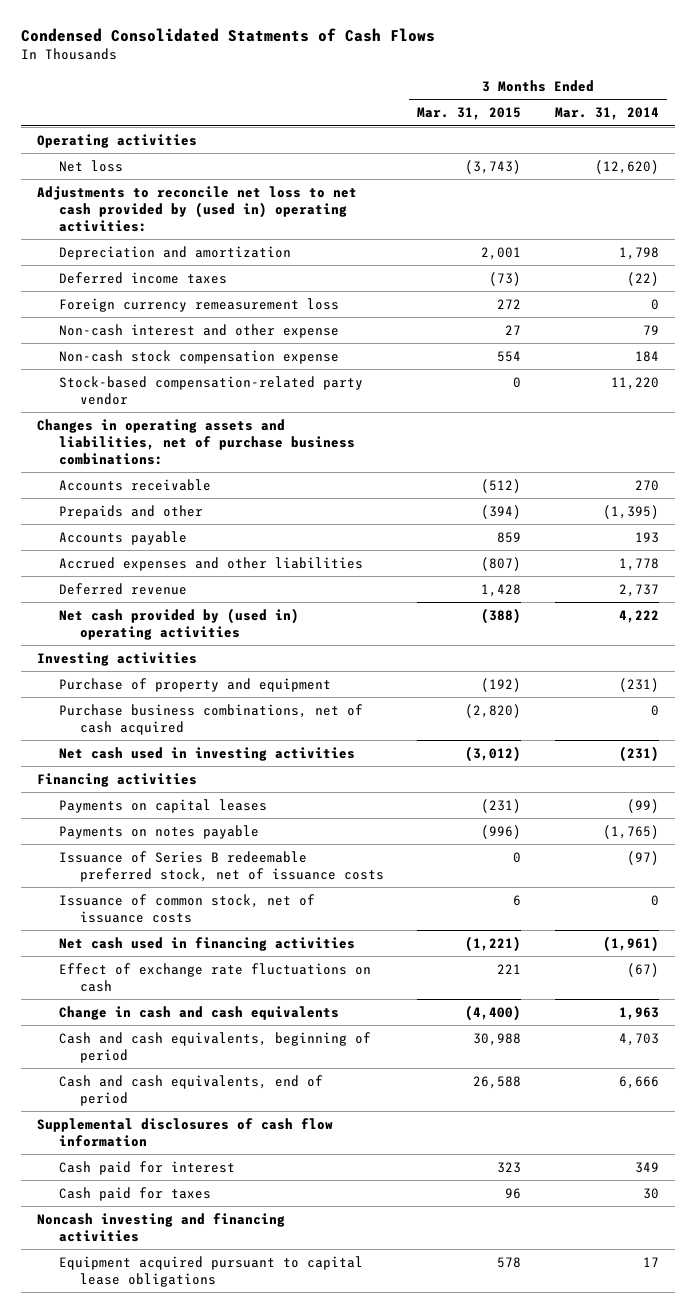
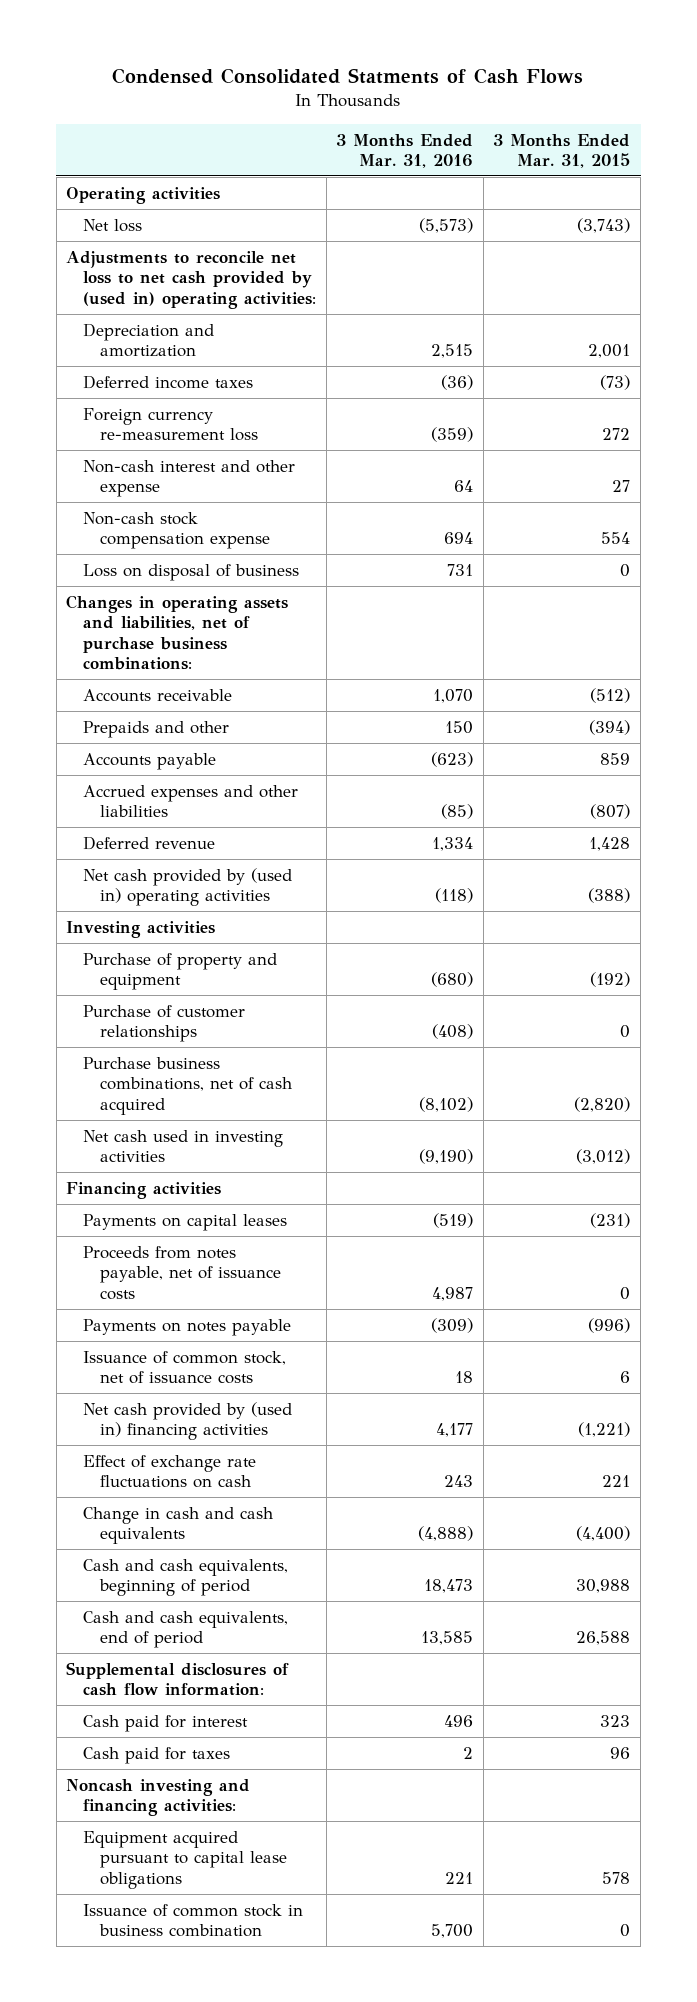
[554,107,659,121] Mar. 31, 2014 -> none
none -> [336,133,474,168] 3 Months Ended Mar. 31, 2016
[58,297,339,312] Foreign currency remeasurement loss -> [83,408,258,442] Foreign currency re-measurement loss
[58,375,363,405] Stock-based compensation-related party vendor -> none
none -> [83,564,300,582] Loss on disposal of business
none -> [83,1005,246,1043] Purchase of customer relationships
none -> [83,1246,281,1300] Proceeds from notes payable, net of issuance costs
[58,850,384,882] Issuance of Series B redeemable preferred stock, net of issuance costs -> none
[58,936,355,951] Net cash used in financing activities -> [83,1402,293,1441] Net cash provided by (used in) financing activities
[37,1117,334,1147] Supplemental disclosures of cash flow information -> [66,1662,290,1697] Supplemental disclosures of cash flow information:
[37,1212,286,1242] Noncash investing and financing activities -> [66,1779,251,1817] Noncash investing and financing activities:
none -> [83,1904,304,1938] Issuance of common stock in business combination

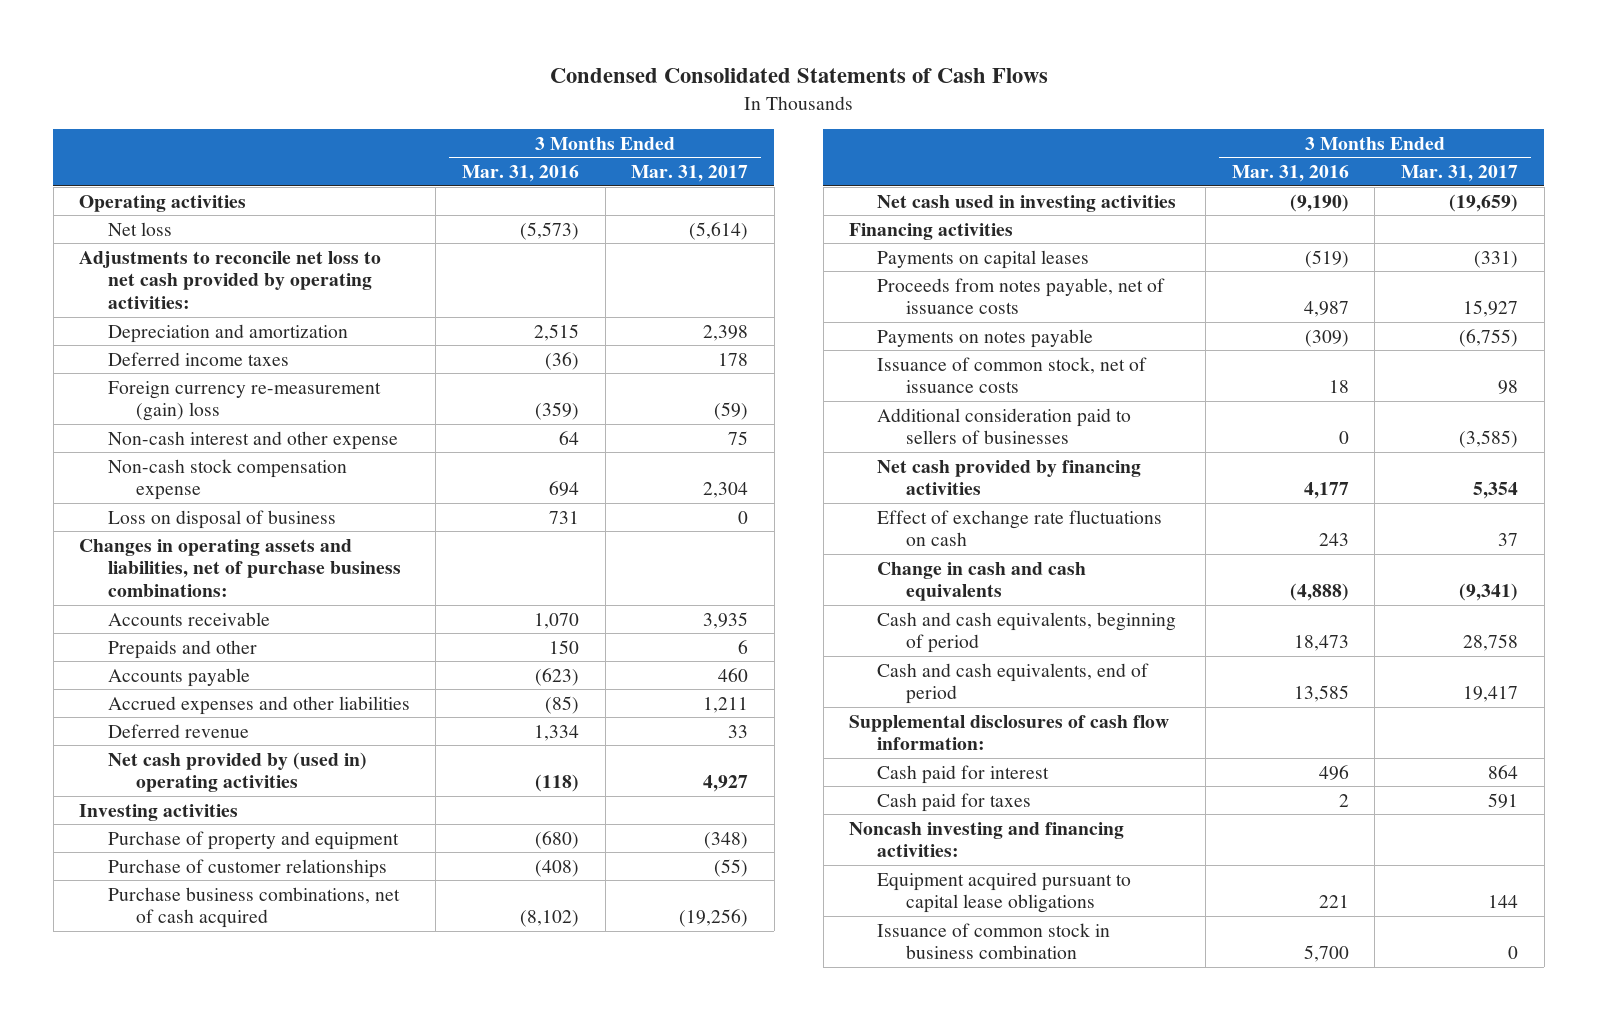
[112,68,584,85] Condensed Consolidated Statments of Cash Flows -> [549,68,1048,84] Condensed Consolidated Statements of Cash Flows
[493,133,631,168] 3 Months Ended Mar. 31, 2015 -> none
none -> [631,164,749,182] Mar. 31, 2017
[66,251,317,309] Adjustments to reconcile net loss to net cash provided by (used in) operating activities: -> [79,250,382,310] Adjustments to reconcile net loss to net cash provided by operating activities:
[83,408,258,442] Foreign currency re-measurement loss -> [107,380,381,422] Foreign currency re-measurement (gain) loss
none -> [877,407,1132,445] Additional consideration paid to sellers of businesses
[83,1402,293,1441] Net cash provided by (used in) financing activities -> [877,459,1142,496] Net cash provided by financing activities

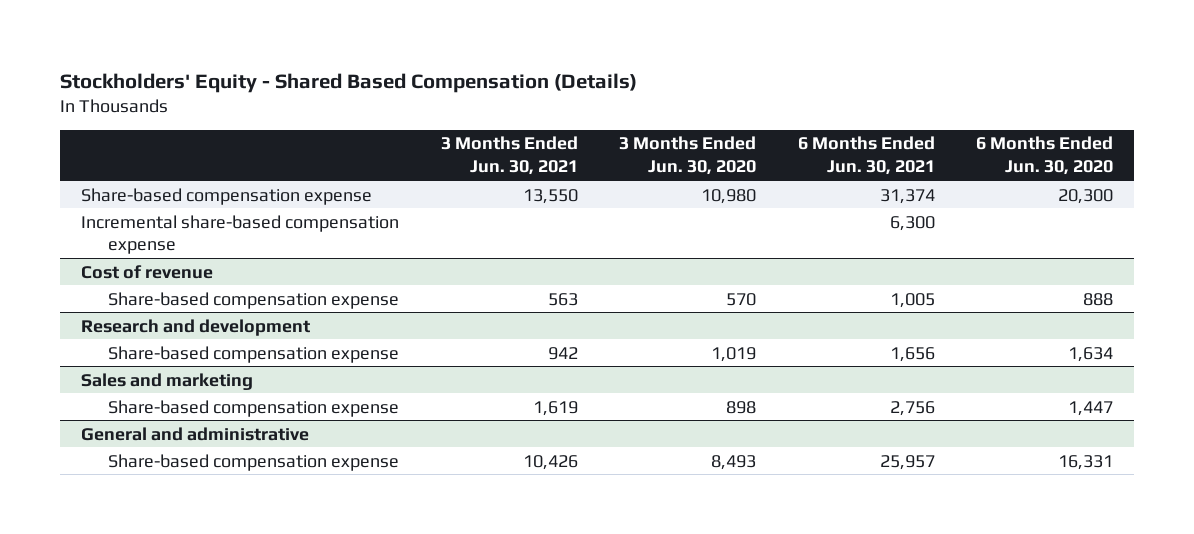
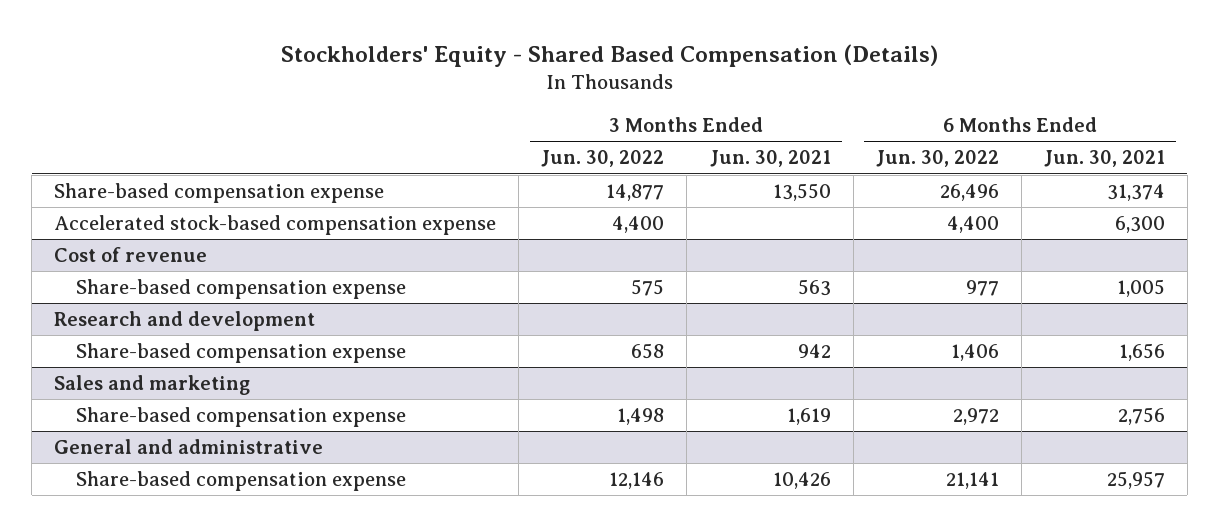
[619,136,757,176] 3 Months Ended Jun. 30, 2020 -> none
[976,136,1114,176] 6 Months Ended Jun. 30, 2020 -> none
none -> [541,150,665,168] Jun. 30, 2022
none -> [875,150,999,168] Jun. 30, 2022
[80,214,399,255] Incremental share-based compensation expense -> none
none -> [54,214,497,235] Accelerated stock-based compensation expense

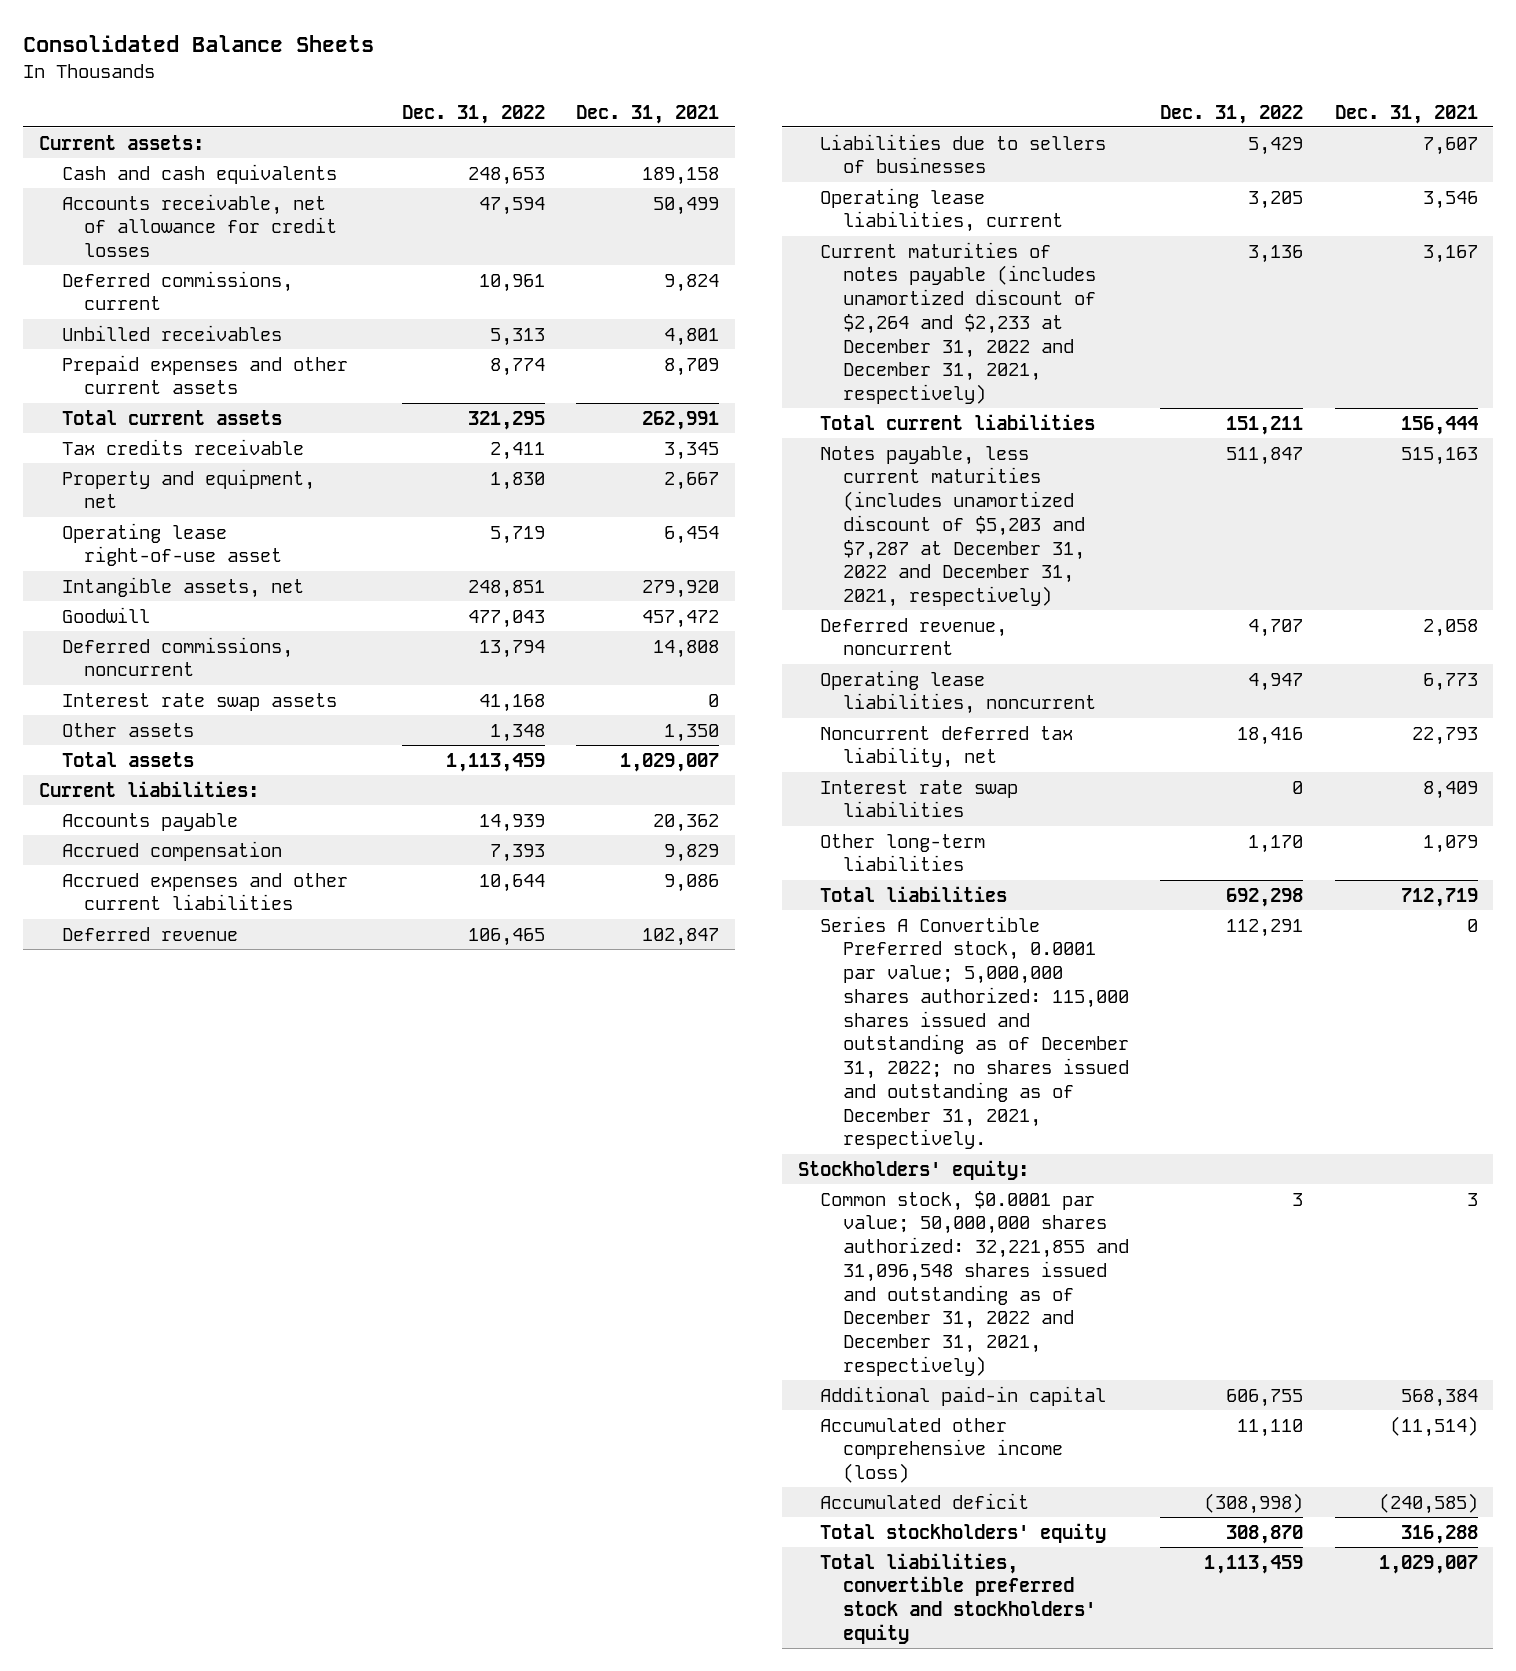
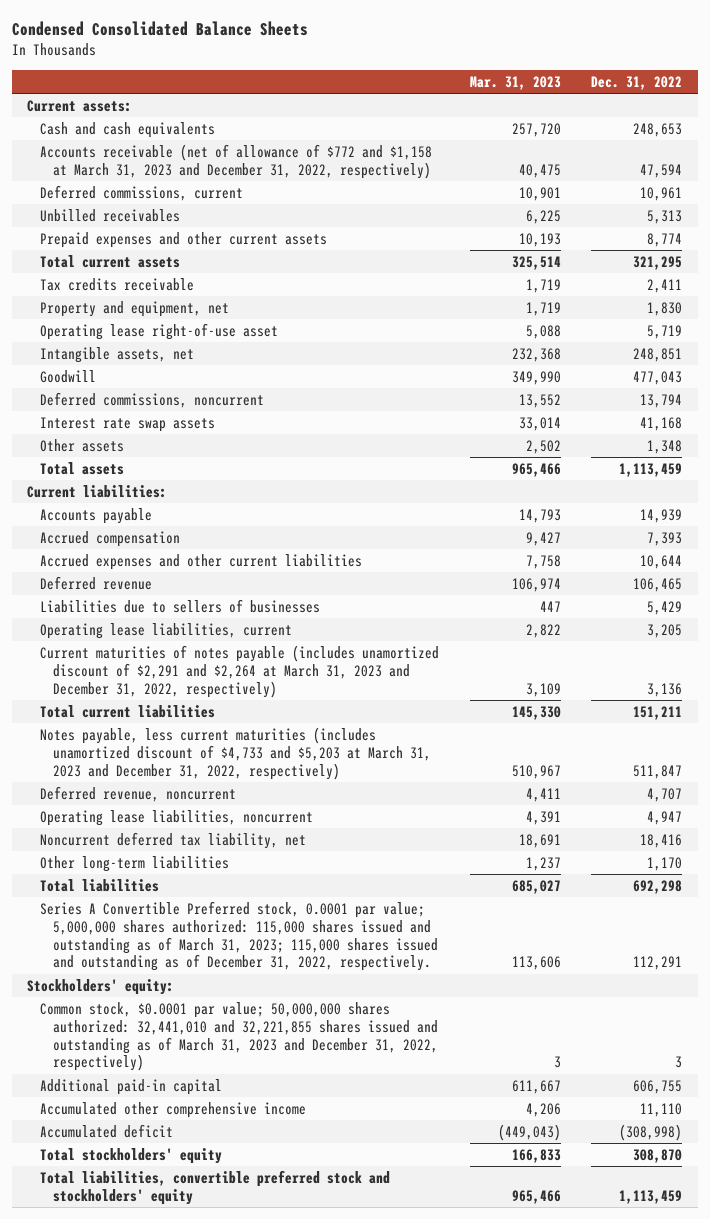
[23,35,375,53] Consolidated Balance Sheets -> [12,21,309,37] Condensed Consolidated Balance Sheets
[575,104,719,124] Dec. 31, 2021 -> none
none -> [469,75,561,90] Mar. 31, 2023
[61,193,338,258] Accounts receivable, net of allowance for credit losses -> [40,143,433,179] Accounts receivable (net of allowance of $772 and $1,158 at March 31, 2023 and December 31, 2022, respectively)
[820,241,1097,405] Current maturities of notes payable (includes unamortized discount of $2,264 and $2,233 at December 31, 2022 and December 31, 2021, respectively) -> [40,644,440,698] Current maturities of notes payable (includes unamortized discount of $2,291 and $2,264 at March 31, 2023 and December 31, 2022, respectively)
[820,445,1086,608] Notes payable, less current maturities (includes unamortized discount of $5,203 and $7,287 at December 31, 2022 and December 31, 2021, respectively) -> [40,726,431,780] Notes payable, less current maturities (includes unamortized discount of $4,733 and $5,203 at March 31, 2023 and December 31, 2022, respectively)
[820,779,1019,818] Interest rate swap liabilities -> none
[820,915,1130,1150] Series A Convertible Preferred stock, 0.0001 par value; 5,000,000 shares authorized: 115,000 shares issued and outstanding as of December 31, 2022; no shares issued and outstanding as of December 31, 2021, respectively. -> [40,900,438,972] Series A Convertible Preferred stock, 0.0001 par value; 5,000,000 shares authorized: 115,000 shares issued and outstanding as of March 31, 2023; 115,000 shares issued and outstanding as of December 31, 2022, respectively.
[820,1190,1130,1376] Common stock, $0.0001 par value; 50,000,000 shares authorized: 32,221,855 and 31,096,548 shares issued and outstanding as of December 31, 2022 and December 31, 2021, respectively) -> [40,1001,438,1072] Common stock, $0.0001 par value; 50,000,000 shares authorized: 32,441,010 and 32,221,855 shares issued and outstanding as of March 31, 2023 and December 31, 2022, respectively)
[820,1417,1064,1484] Accumulated other comprehensive income (loss) -> [40,1101,307,1118] Accumulated other comprehensive income

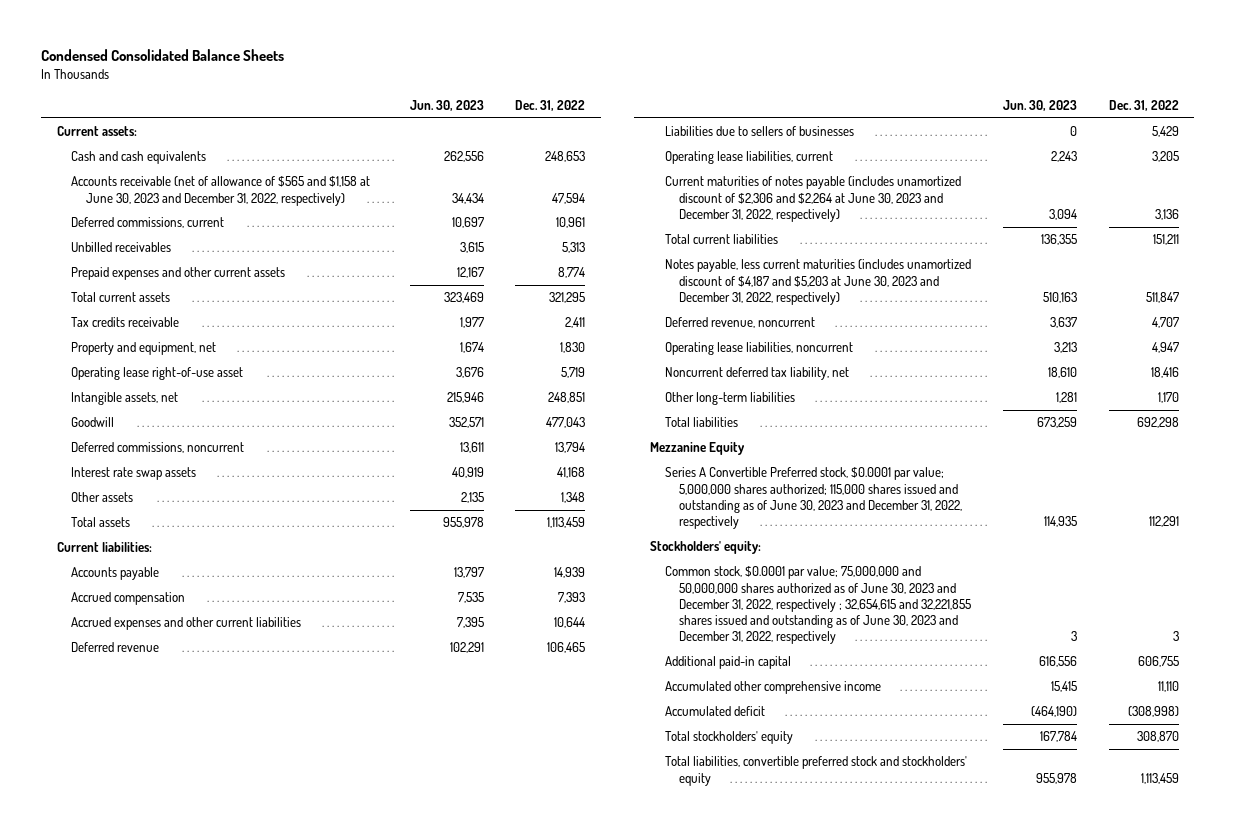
[469,75,561,90] Mar. 31, 2023 -> none
none -> [409,99,484,111] Jun. 30, 2023
[40,143,433,179] Accounts receivable (net of allowance of $772 and $1,158 at March 31, 2023 and December 31, 2022, respectively) -> [71,176,371,206] Accounts receivable (net of allowance of $565 and $1,158 at June 30, 2023 and December 31, 2022, respectively)
[40,644,440,698] Current maturities of notes payable (includes unamortized discount of $2,291 and $2,264 at March 31, 2023 and December 31, 2022, respectively) -> [664,176,961,222] Current maturities of notes payable (includes unamortized discount of $2,306 and $2,264 at June 30, 2023 and December 31, 2022, respectively)
[40,726,431,780] Notes payable, less current maturities (includes unamortized discount of $4,733 and $5,203 at March 31, 2023 and December 31, 2022, respectively) -> [664,259,971,305] Notes payable, less current maturities (includes unamortized discount of $4,187 and $5,203 at June 30, 2023 and December 31, 2022, respectively)
none -> [650,442,746,456] Mezzanine Equity
[40,900,438,972] Series A Convertible Preferred stock, 0.0001 par value; 5,000,000 shares authorized: 115,000 shares issued and outstanding as of March 31, 2023; 115,000 shares issued and outstanding as of December 31, 2022, respectively. -> [664,467,963,529] Series A Convertible Preferred stock, $0.0001 par value; 5,000,000 shares authorized; 115,000 shares issued and outstanding as of June 30, 2023 and December 31, 2022, respectively
[40,1001,438,1072] Common stock, $0.0001 par value; 50,000,000 shares authorized: 32,441,010 and 32,221,855 shares issued and outstanding as of March 31, 2023 and December 31, 2022, respectively) -> [664,566,972,645] Common stock, $0.0001 par value; 75,000,000 and 50,000,000 shares authorized as of June 30, 2023 and December 31, 2022, respectively ; 32,654,615 and 32,221,855 shares issued and outstanding as of June 30, 2023 and December 31, 2022, respectively

